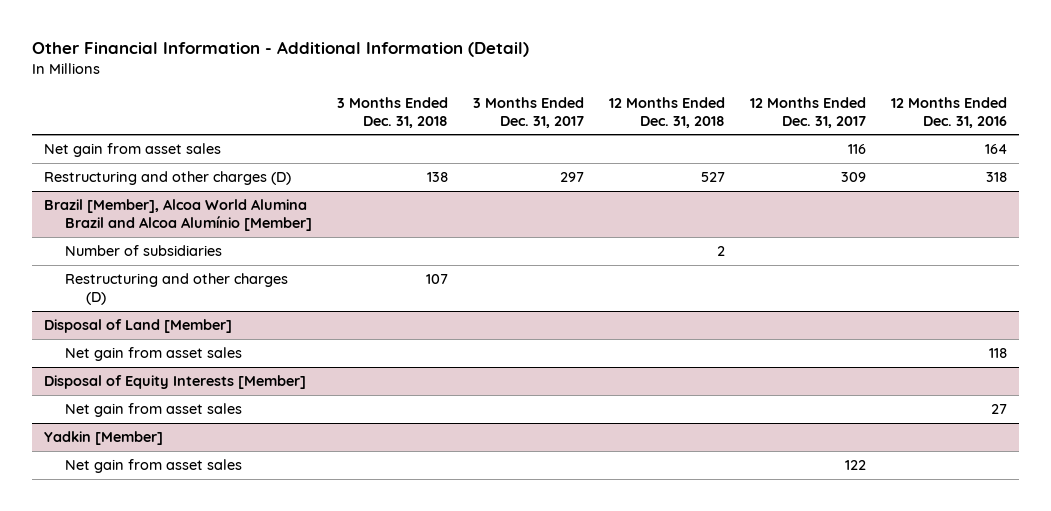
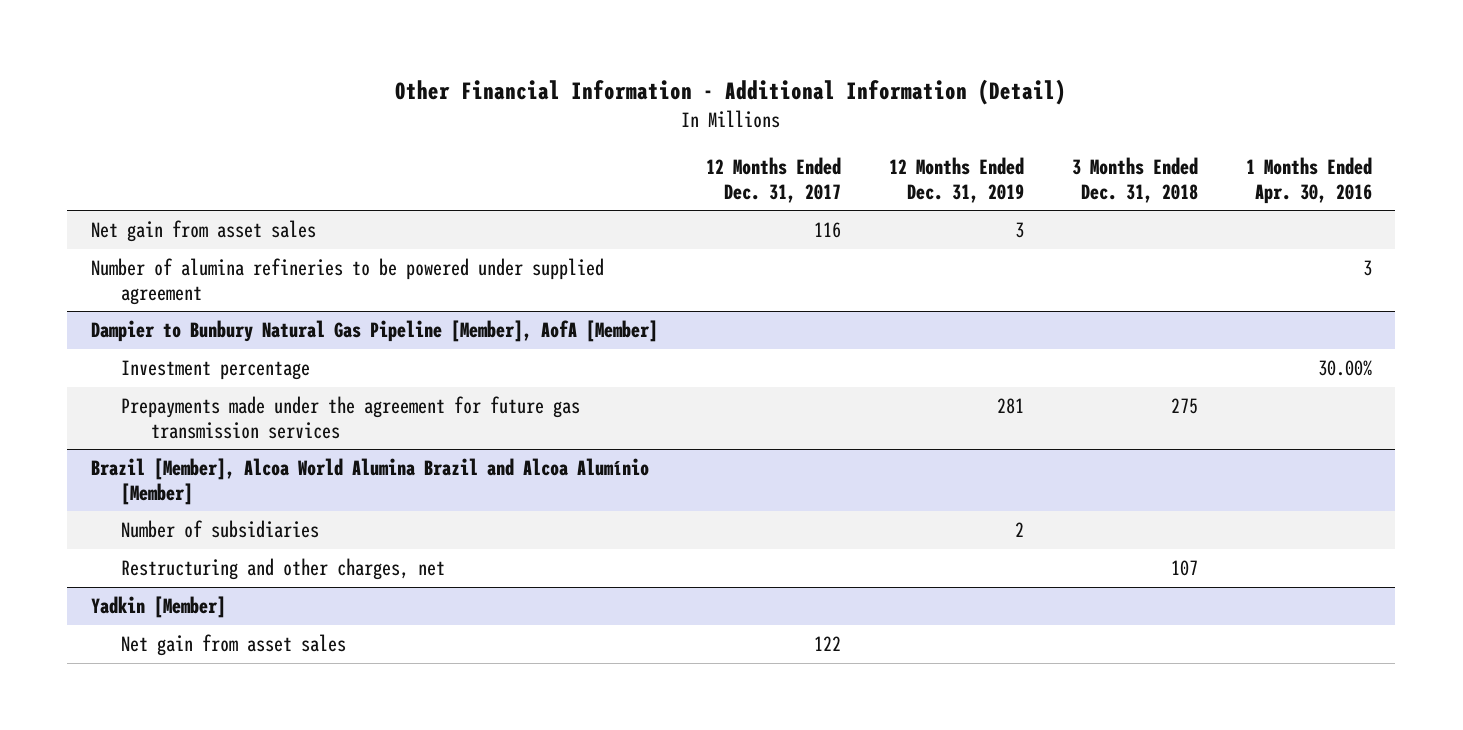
[473,96,585,128] 3 Months Ended Dec. 31, 2017 -> none
[609,96,726,128] 12 Months Ended Dec. 31, 2018 -> none
[890,96,1007,128] 12 Months Ended Dec. 31, 2016 -> none
none -> [888,157,1024,203] 12 Months Ended Dec. 31, 2019
none -> [1245,157,1372,204] 1 Months Ended Apr. 30, 2016
[44,170,292,185] Restructuring and other charges (D) -> none
none -> [91,258,605,305] Number of alumina refineries to be powered under supplied agreement
none -> [91,320,659,343] Dampier to Bunbury Natural Gas Pipeline [Member], AofA [Member]
none -> [121,360,311,381] Investment percentage
none -> [121,396,581,439] Prepayments made under the agreement for future gas transmission services
[44,318,233,333] Disposal of Land [Member] -> none
[65,346,243,361] Net gain from asset sales -> none
[44,374,307,389] Disposal of Equity Interests [Member] -> none
[65,402,243,417] Net gain from asset sales -> none
[65,272,289,305] Restructuring and other charges (D) -> [121,558,446,581] Restructuring and other charges, net

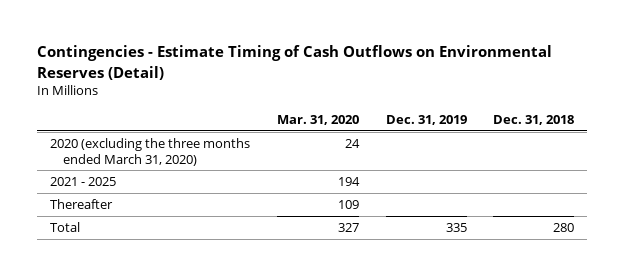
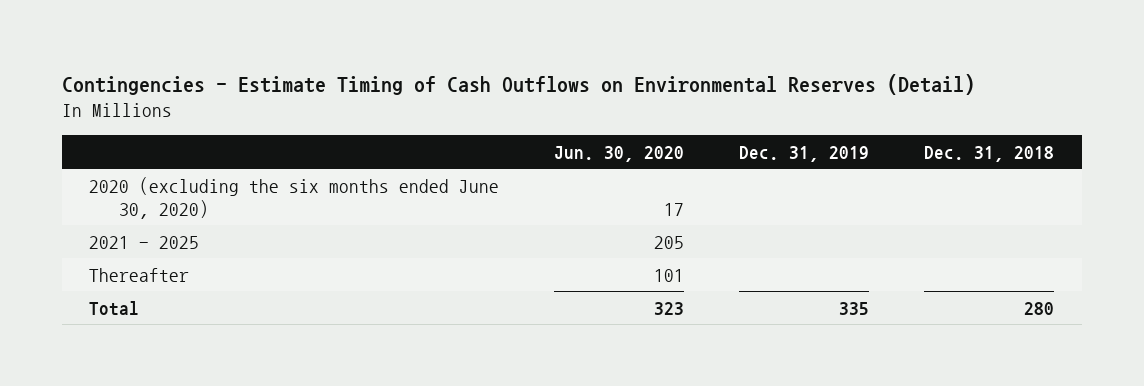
[276,115,359,126] Mar. 31, 2020 -> none
none -> [554,145,685,162] Jun. 30, 2020
[50,137,251,166] 2020 (excluding the three months ended March 31, 2020) -> [89,176,500,219] 2020 (excluding the six months ended June 30, 2020)

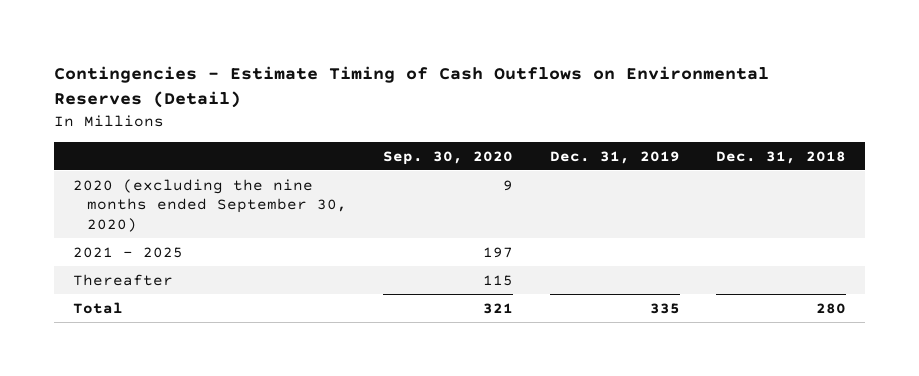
[554,145,685,162] Jun. 30, 2020 -> none
none -> [383,150,514,165] Sep. 30, 2020
[89,176,500,219] 2020 (excluding the six months ended June 30, 2020) -> [72,178,347,233] 2020 (excluding the nine months ended September 30, 2020)

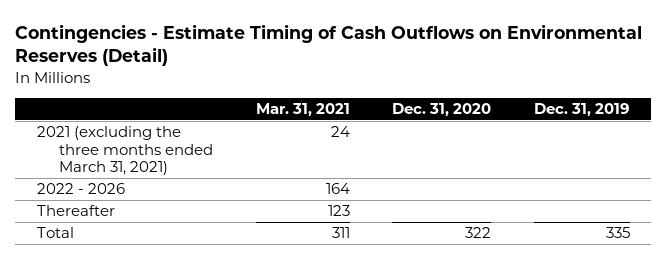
[383,150,514,165] Sep. 30, 2020 -> none
[716,150,847,164] Dec. 31, 2018 -> none
none -> [255,103,350,118] Mar. 31, 2021
none -> [392,103,492,118] Dec. 31, 2020
[72,178,347,233] 2020 (excluding the nine months ended September 30, 2020) -> [36,126,213,176] 2021 (excluding the three months ended March 31, 2021)
[72,246,183,258] 2021 - 2025 -> [36,183,125,195] 2022 - 2026

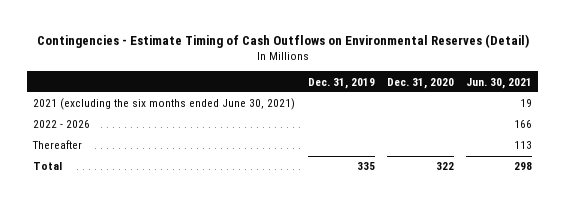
[255,103,350,118] Mar. 31, 2021 -> none
none -> [466,77,533,89] Jun. 30, 2021
[36,126,213,176] 2021 (excluding the three months ended March 31, 2021) -> [33,98,296,111] 2021 (excluding the six months ended June 30, 2021)

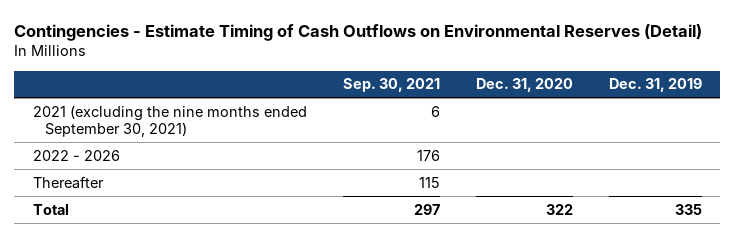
[466,77,533,89] Jun. 30, 2021 -> none
none -> [342,78,440,93] Sep. 30, 2021
[33,98,296,111] 2021 (excluding the six months ended June 30, 2021) -> [32,104,307,137] 2021 (excluding the nine months ended September 30, 2021)

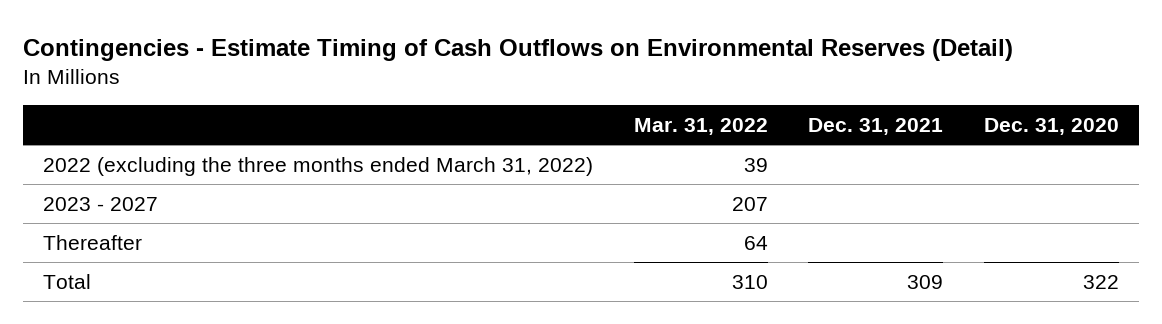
[342,78,440,93] Sep. 30, 2021 -> none
[608,78,702,93] Dec. 31, 2019 -> none
none -> [633,117,768,135] Mar. 31, 2022
none -> [808,117,944,135] Dec. 31, 2021
[32,104,307,137] 2021 (excluding the nine months ended September 30, 2021) -> [43,156,594,176] 2022 (excluding the three months ended March 31, 2022)
[32,149,120,161] 2022 - 2026 -> [43,196,159,211] 2023 - 2027

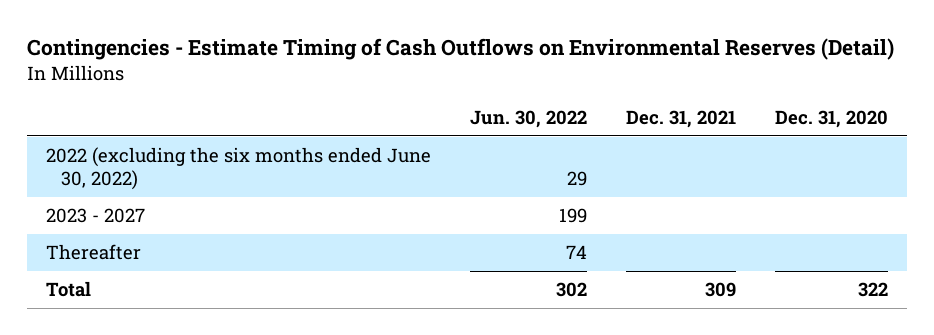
[633,117,768,135] Mar. 31, 2022 -> none
none -> [470,109,588,128] Jun. 30, 2022
[43,156,594,176] 2022 (excluding the three months ended March 31, 2022) -> [46,147,432,191] 2022 (excluding the six months ended June 30, 2022)

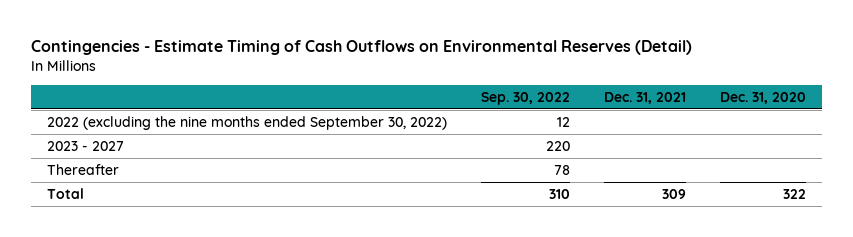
[470,109,588,128] Jun. 30, 2022 -> none
none -> [481,91,571,105] Sep. 30, 2022
[46,147,432,191] 2022 (excluding the six months ended June 30, 2022) -> [47,115,448,130] 2022 (excluding the nine months ended September 30, 2022)

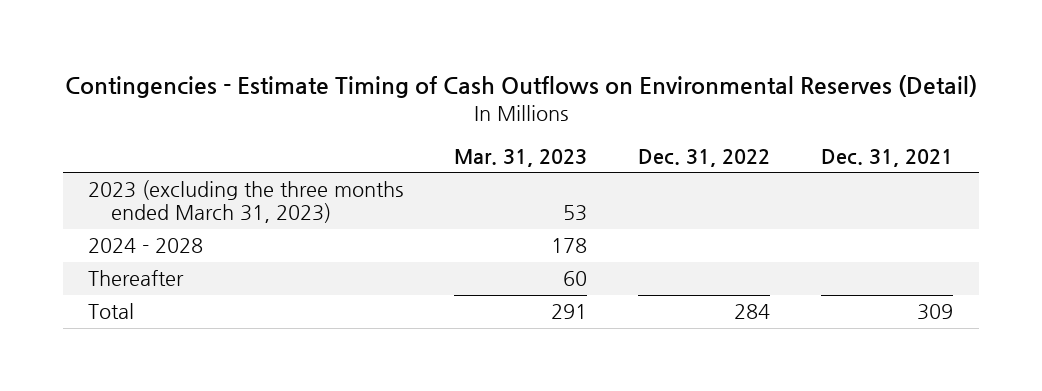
[481,91,571,105] Sep. 30, 2022 -> none
[719,91,806,104] Dec. 31, 2020 -> none
none -> [454,148,588,167] Mar. 31, 2023
none -> [638,148,771,167] Dec. 31, 2022
[47,115,448,130] 2022 (excluding the nine months ended September 30, 2022) -> [88,180,404,224] 2023 (excluding the three months ended March 31, 2023)
[47,140,125,151] 2023 - 2027 -> [88,238,204,254] 2024 - 2028

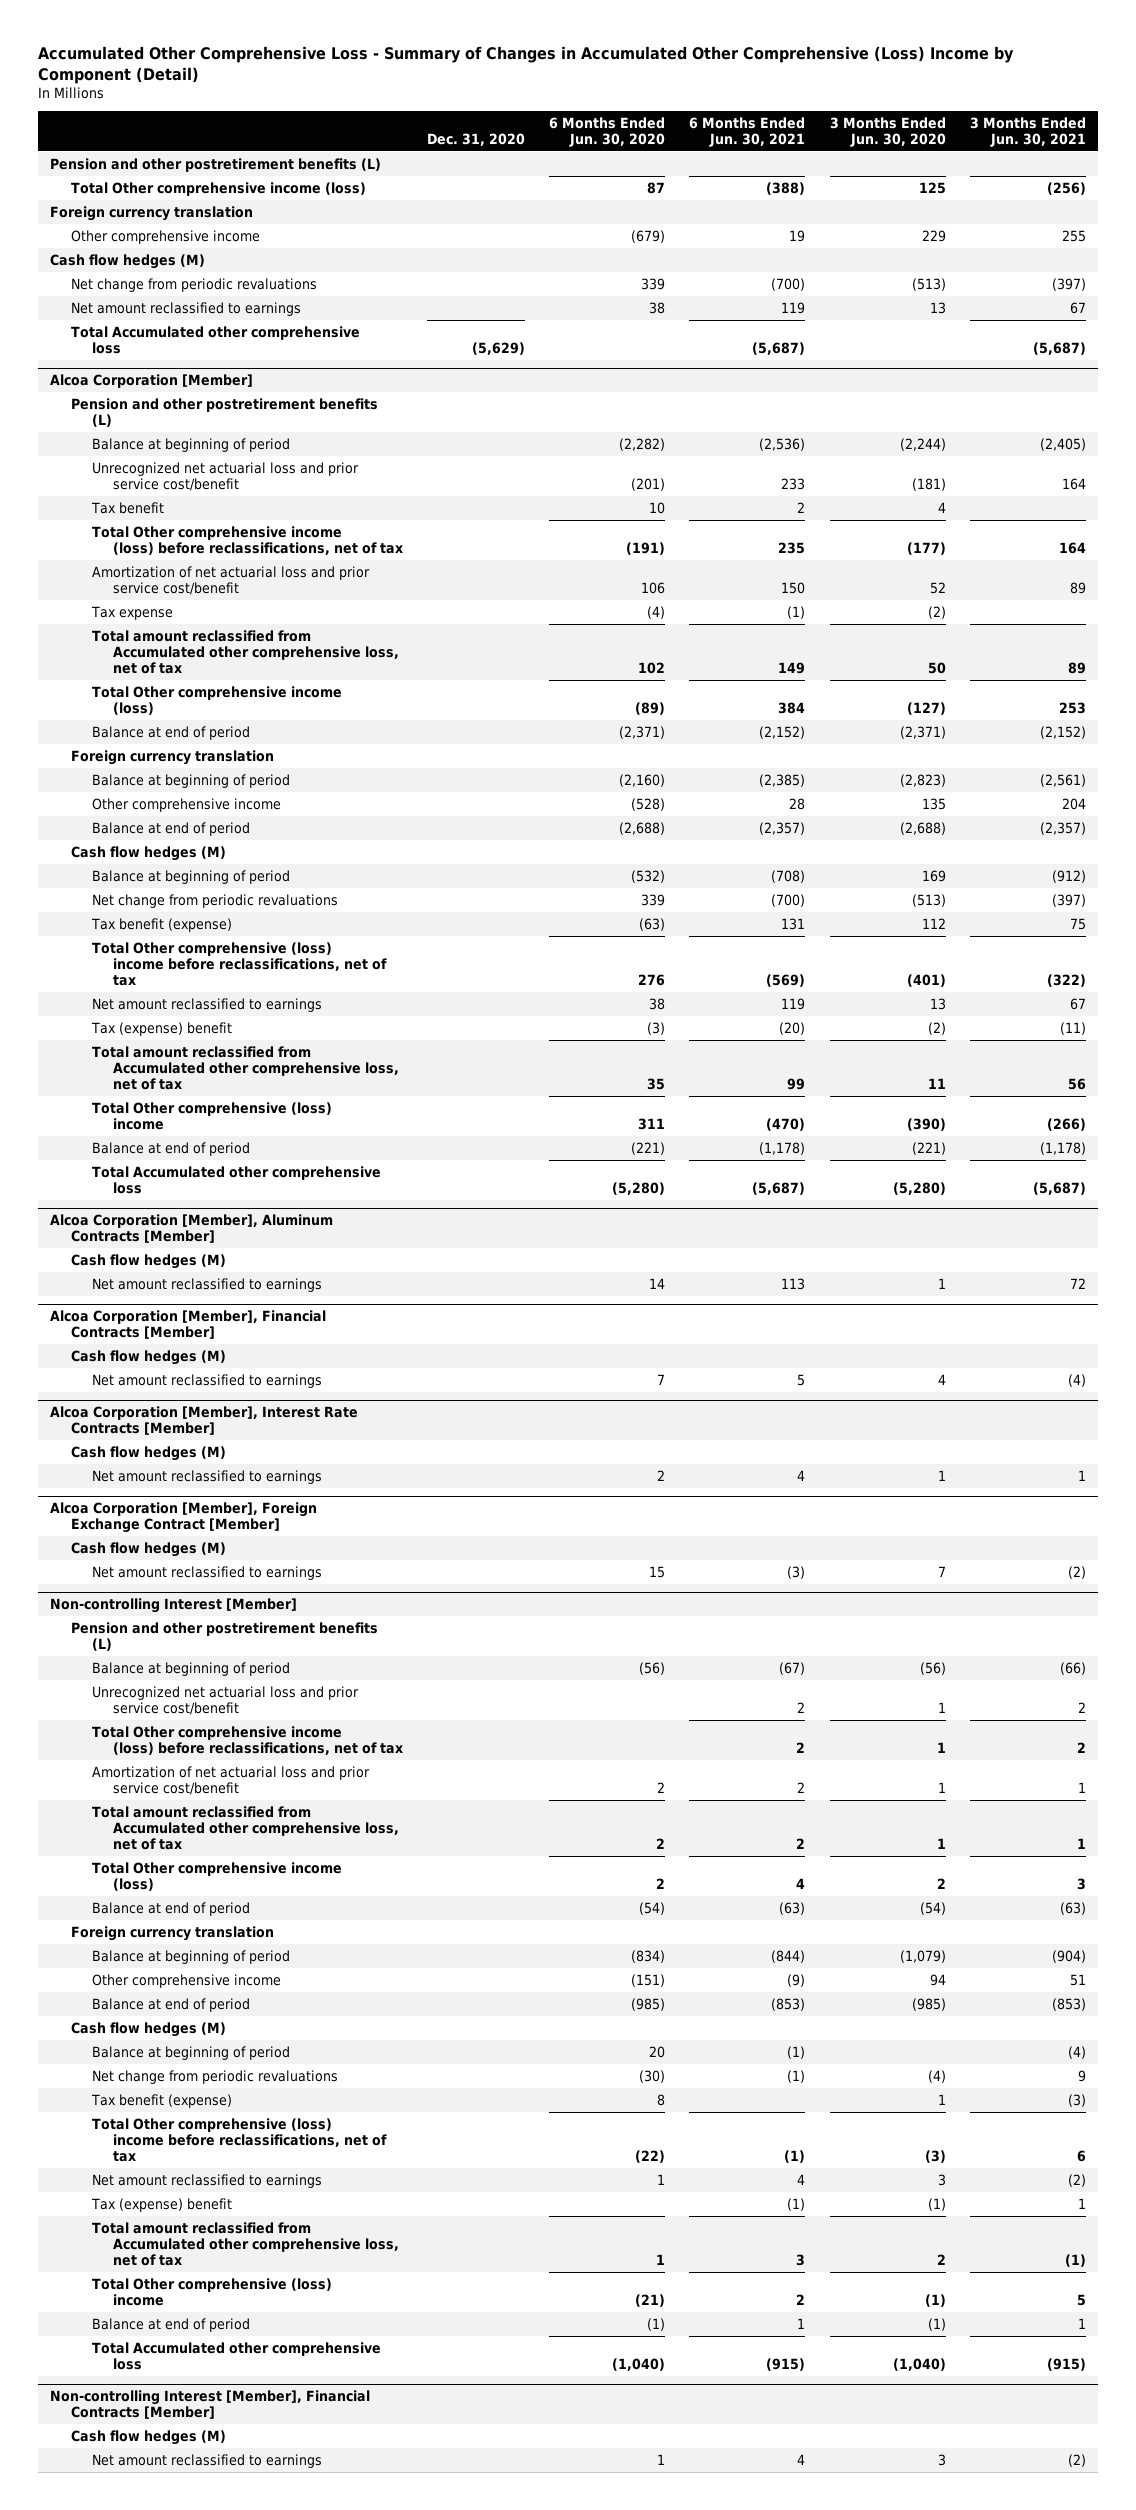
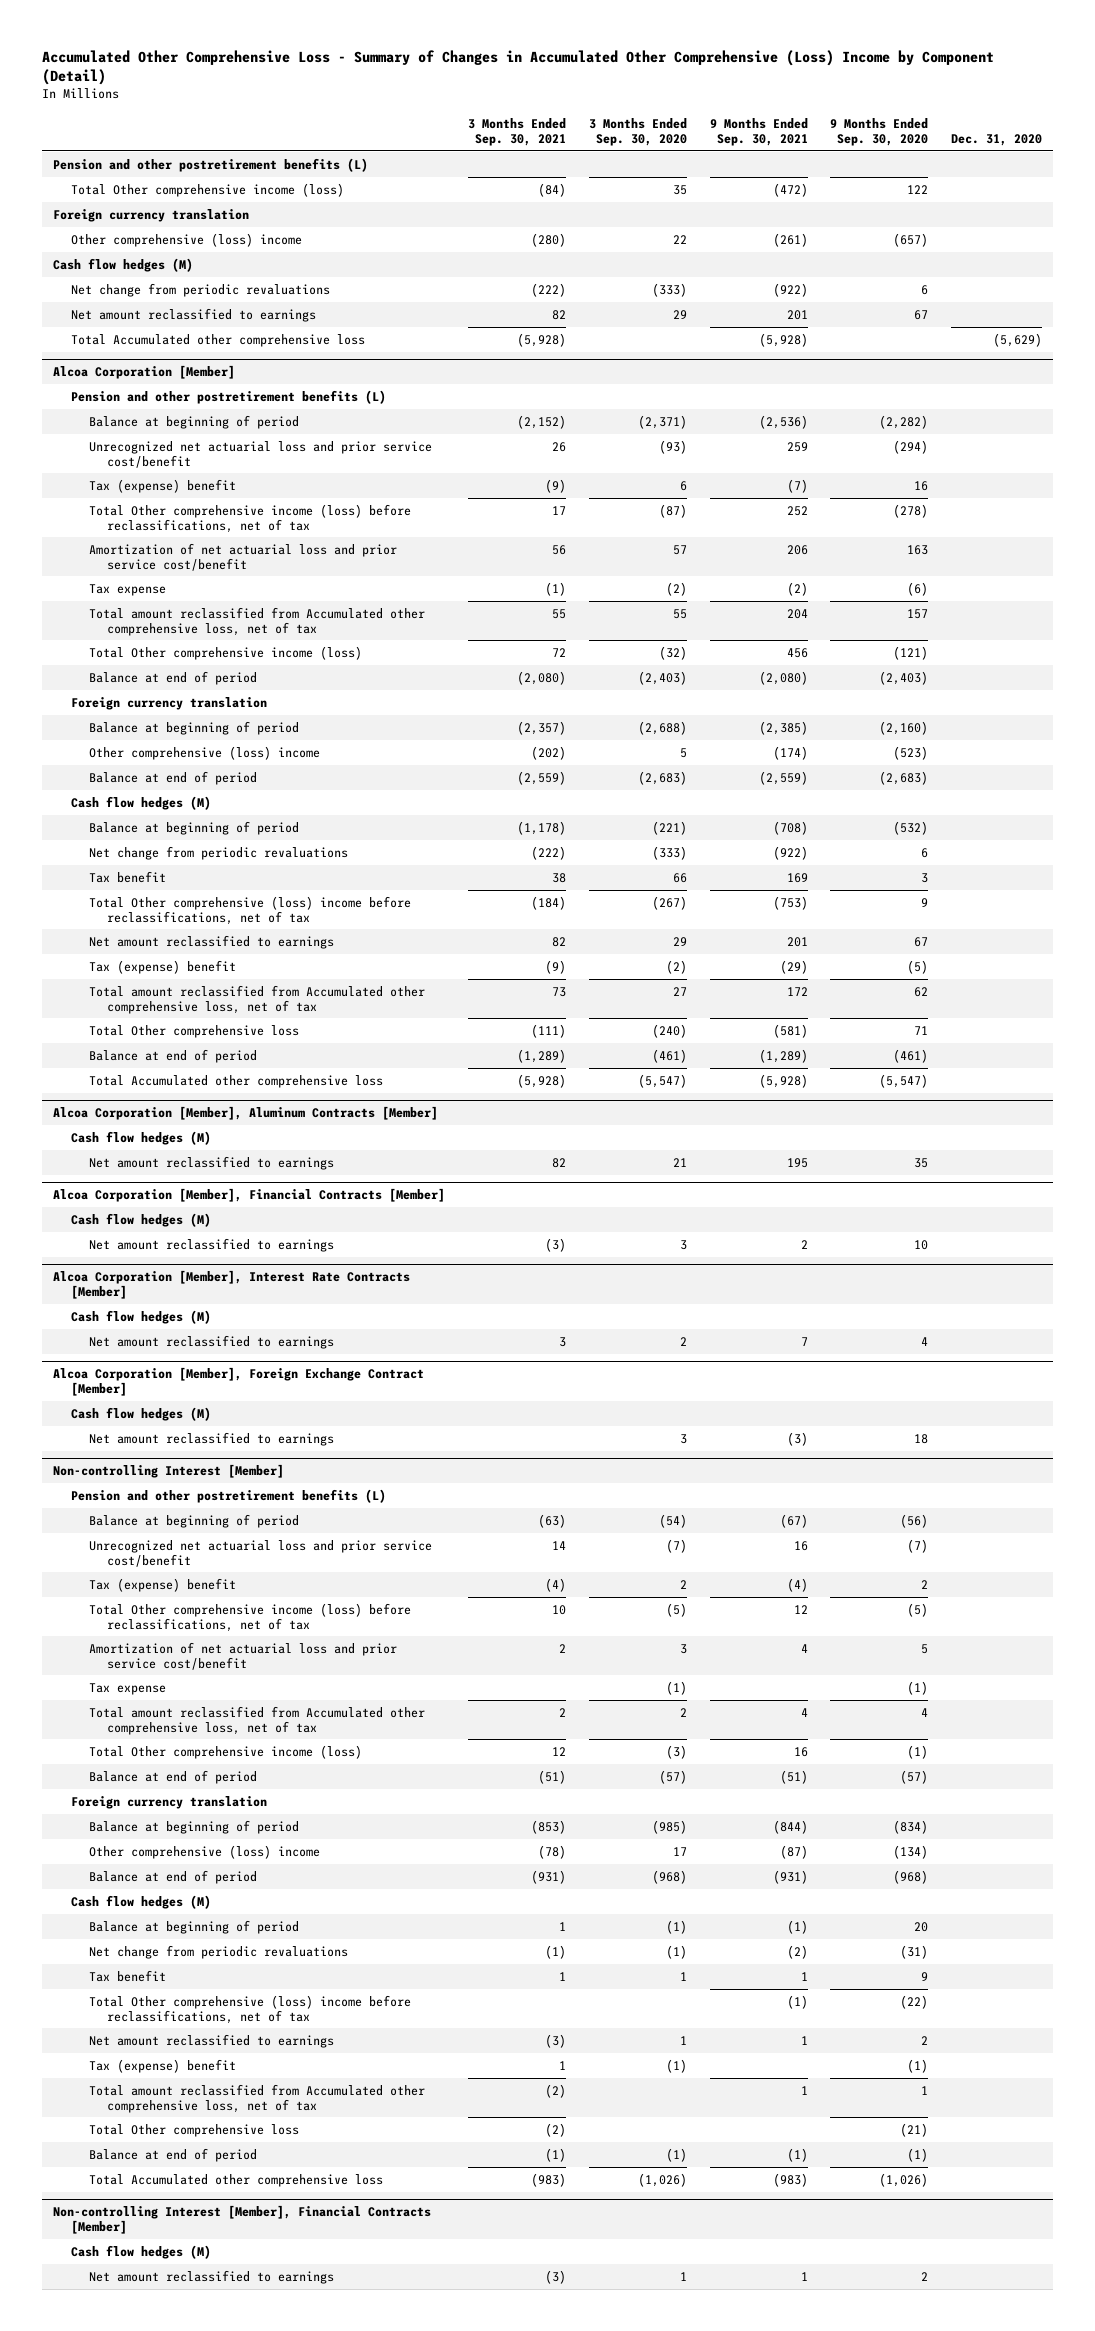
[549,116,666,147] 6 Months Ended Jun. 30, 2020 -> none
[689,116,806,147] 6 Months Ended Jun. 30, 2021 -> none
[829,116,946,147] 3 Months Ended Jun. 30, 2020 -> none
[970,116,1087,147] 3 Months Ended Jun. 30, 2021 -> none
none -> [467,117,566,146] 3 Months Ended Sep. 30, 2021
none -> [588,117,687,146] 3 Months Ended Sep. 30, 2020
none -> [709,117,808,146] 9 Months Ended Sep. 30, 2021
none -> [830,117,929,146] 9 Months Ended Sep. 30, 2020
[71,229,261,244] Other comprehensive income -> [71,232,303,247] Other comprehensive (loss) income
none -> [89,478,237,493] Tax (expense) benefit
[91,797,281,812] Other comprehensive income -> [89,745,321,760] Other comprehensive (loss) income
[90,917,232,932] Tax benefit (expense) -> none
[90,501,164,514] Tax benefit -> [89,870,167,883] Tax benefit
[91,1101,332,1131] Total Other comprehensive (loss) income -> [89,1024,300,1038] Total Other comprehensive loss
none -> [89,1577,237,1592] Tax (expense) benefit
none -> [89,1682,167,1695] Tax expense
[91,1973,281,1988] Other comprehensive income -> [89,1844,321,1859] Other comprehensive (loss) income
[90,2093,232,2108] Tax benefit (expense) -> [89,1969,167,1982] Tax benefit
[91,2277,332,2307] Total Other comprehensive (loss) income -> [89,2123,300,2137] Total Other comprehensive loss

